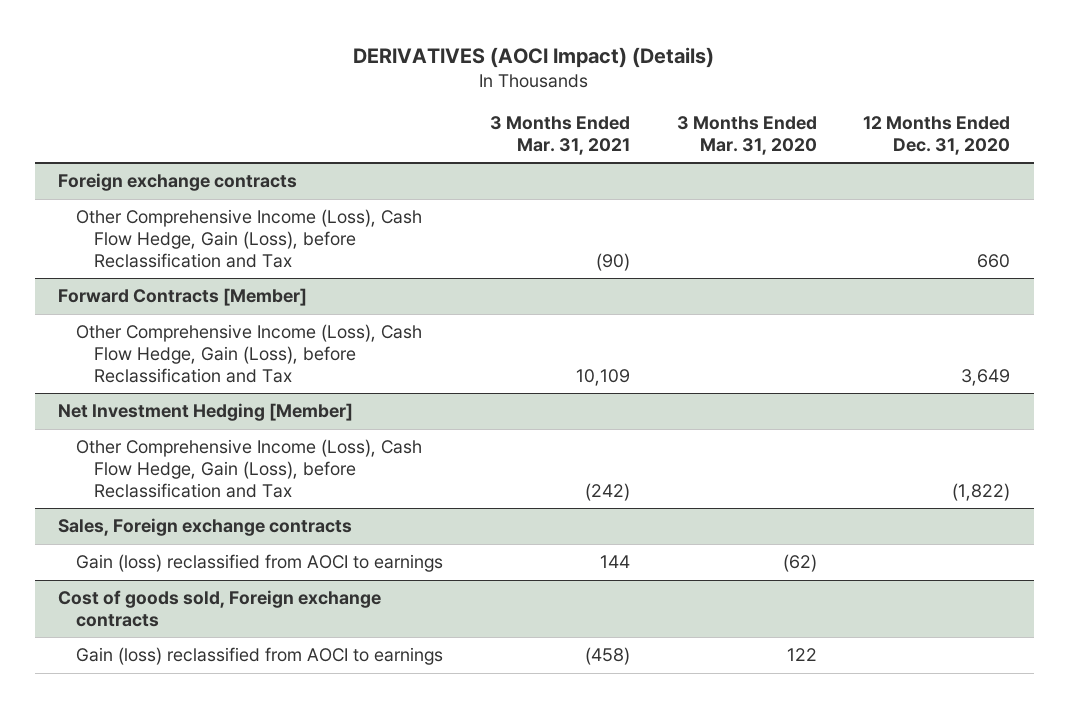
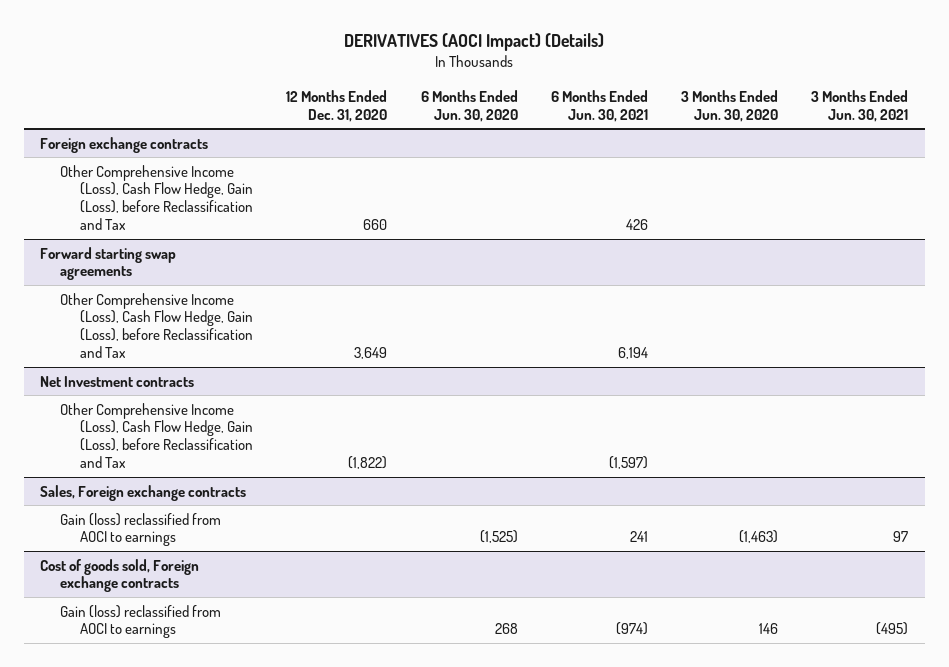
[490,116,631,156] 3 Months Ended Mar. 31, 2021 -> none
[676,116,817,156] 3 Months Ended Mar. 31, 2020 -> none
none -> [420,89,518,122] 6 Months Ended Jun. 30, 2020
none -> [550,89,648,122] 6 Months Ended Jun. 30, 2021
none -> [681,89,779,122] 3 Months Ended Jun. 30, 2020
none -> [811,89,909,122] 3 Months Ended Jun. 30, 2021
[58,288,308,307] Forward Contracts [Member] -> [40,246,177,281] Forward starting swap agreements
[58,403,354,422] Net Investment Hedging [Member] -> [40,375,195,387] Net Investment contracts

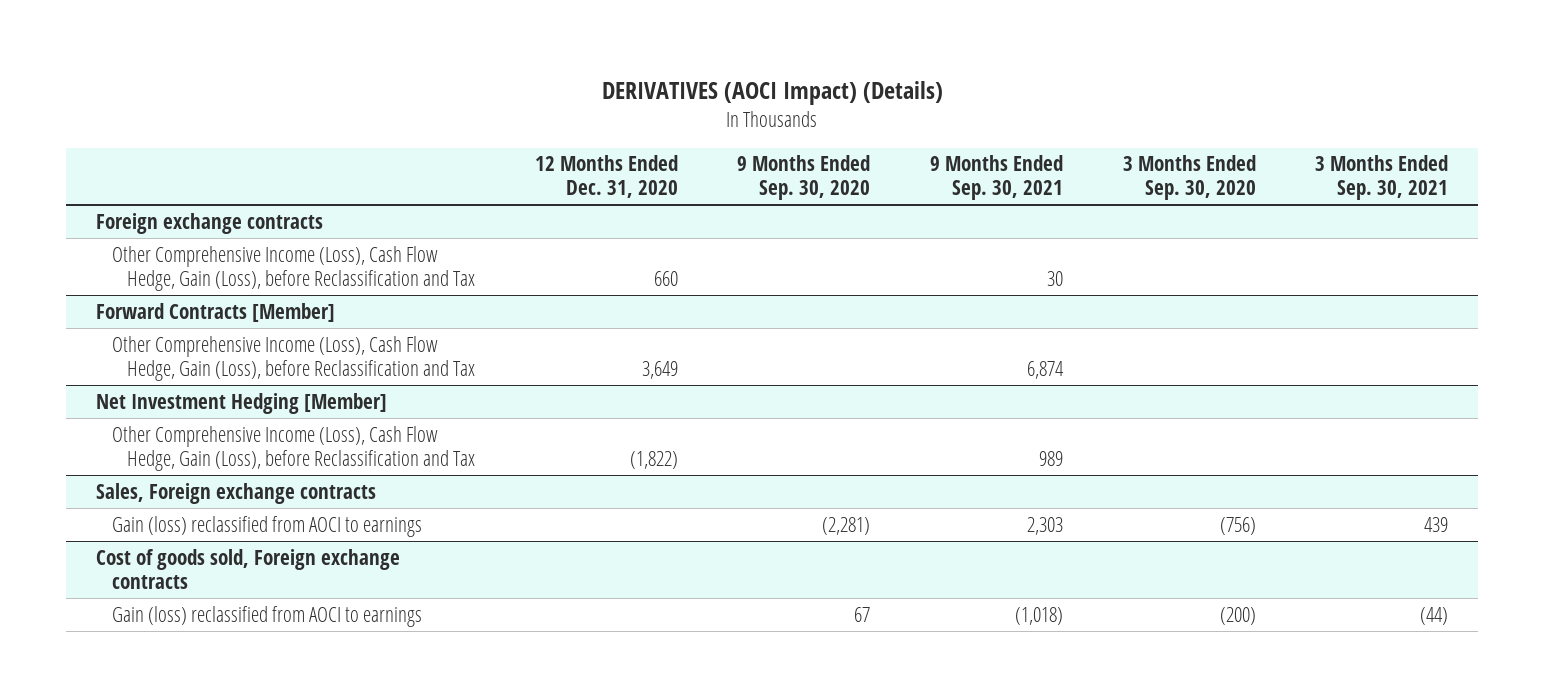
[420,89,518,122] 6 Months Ended Jun. 30, 2020 -> none
[550,89,648,122] 6 Months Ended Jun. 30, 2021 -> none
[681,89,779,122] 3 Months Ended Jun. 30, 2020 -> none
[811,89,909,122] 3 Months Ended Jun. 30, 2021 -> none
none -> [737,155,871,201] 9 Months Ended Sep. 30, 2020
none -> [930,155,1064,201] 9 Months Ended Sep. 30, 2021
none -> [1122,155,1256,201] 3 Months Ended Sep. 30, 2020
none -> [1315,155,1449,201] 3 Months Ended Sep. 30, 2021
[40,246,177,281] Forward starting swap agreements -> [96,302,336,322] Forward Contracts [Member]
[40,375,195,387] Net Investment contracts -> [96,392,388,414] Net Investment Hedging [Member]

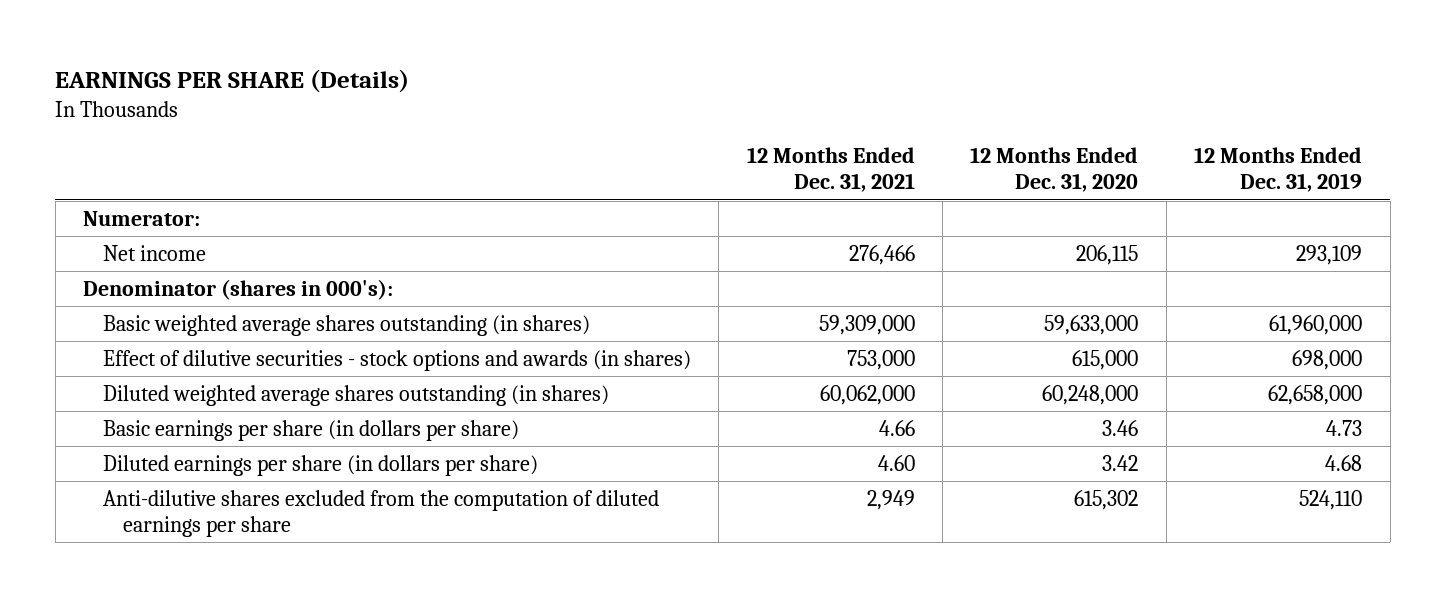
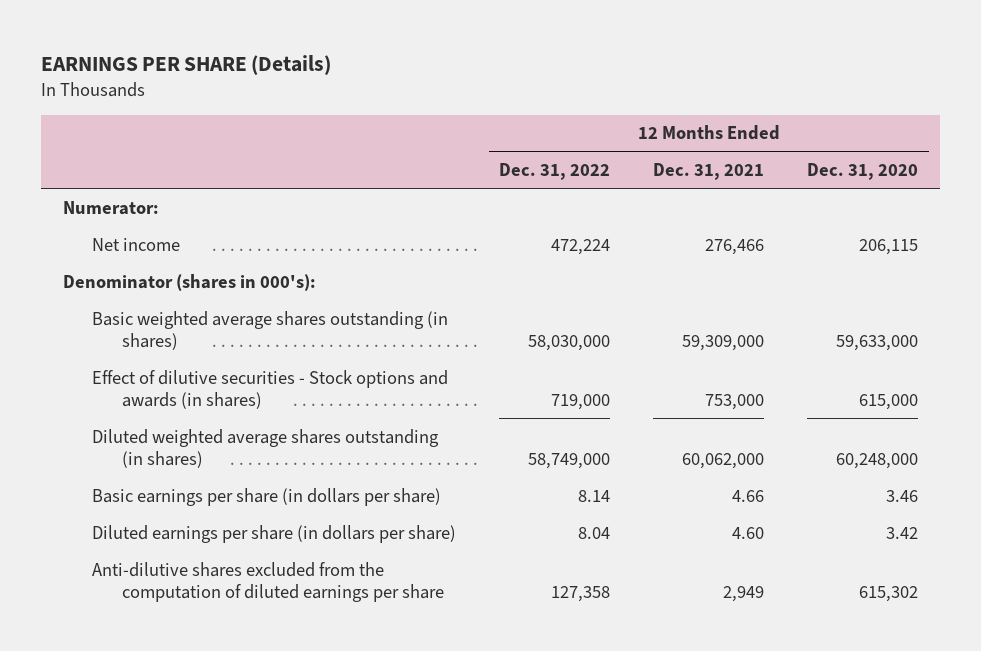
[1194,147,1363,193] 12 Months Ended Dec. 31, 2019 -> none
none -> [499,162,611,180] Dec. 31, 2022
[102,349,691,371] Effect of dilutive securities - stock options and awards (in shares) -> [92,369,449,409] Effect of dilutive securities - Stock options and awards (in shares)

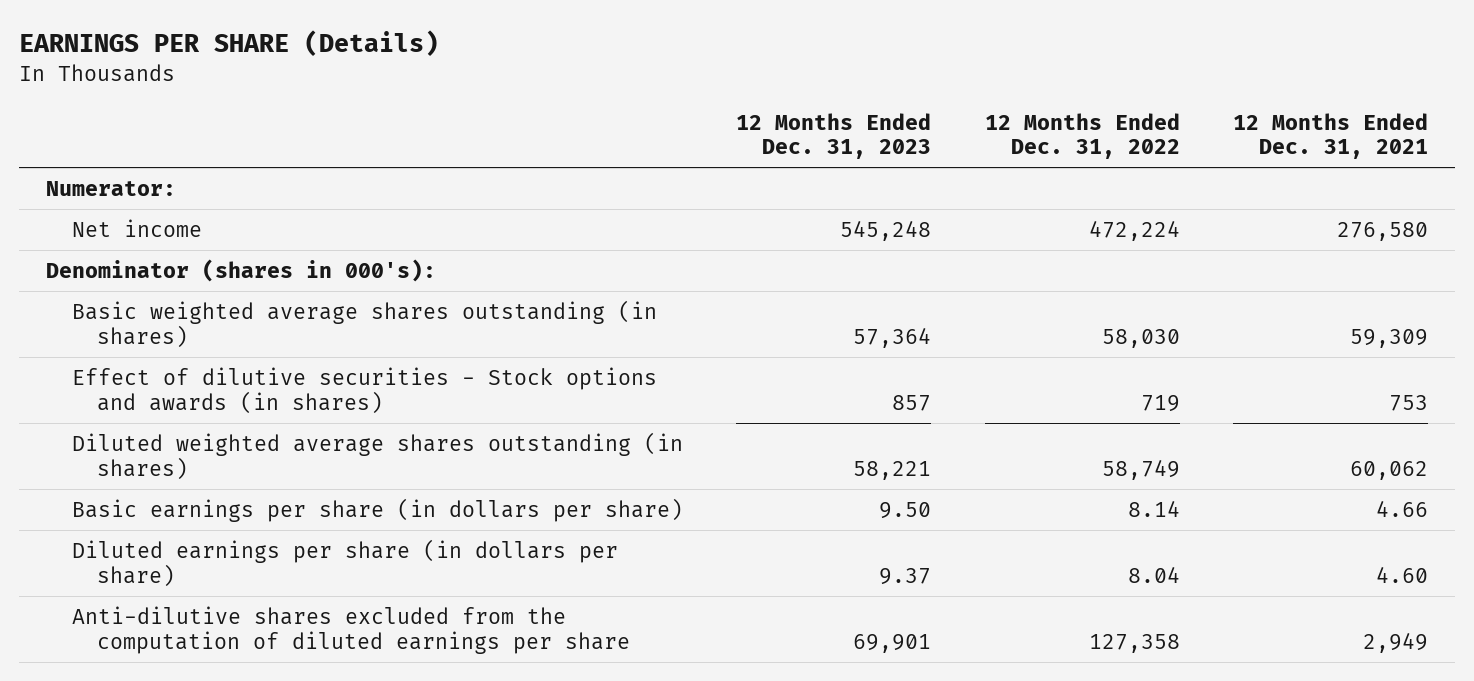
[807,162,919,180] Dec. 31, 2020 -> none
none -> [736,112,932,160] 12 Months Ended Dec. 31, 2023
[705,238,765,255] 276,466 -> [1337,221,1429,241] 276,580
[528,334,611,351] 58,030,000 -> [1101,328,1180,348] 58,030
[682,334,765,351] 59,309,000 -> [1350,328,1429,348] 59,309
[551,393,611,410] 719,000 -> [1140,394,1180,412] 719
[705,393,765,410] 753,000 -> [1389,394,1429,411] 753
[528,452,611,469] 58,749,000 -> [1101,458,1180,480] 58,749
[682,452,765,469] 60,062,000 -> [1350,460,1429,480] 60,062

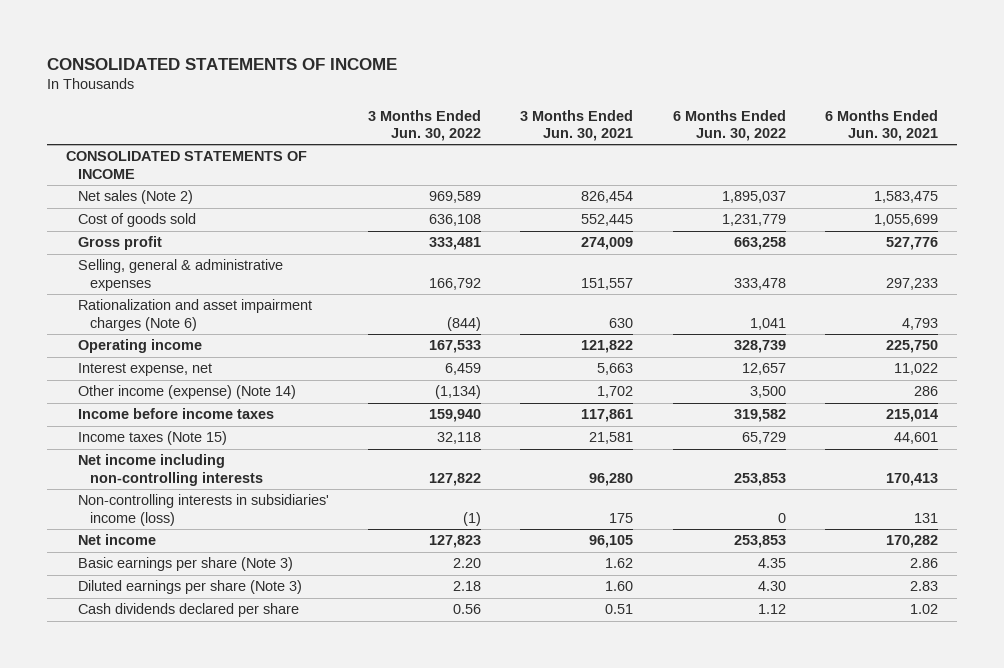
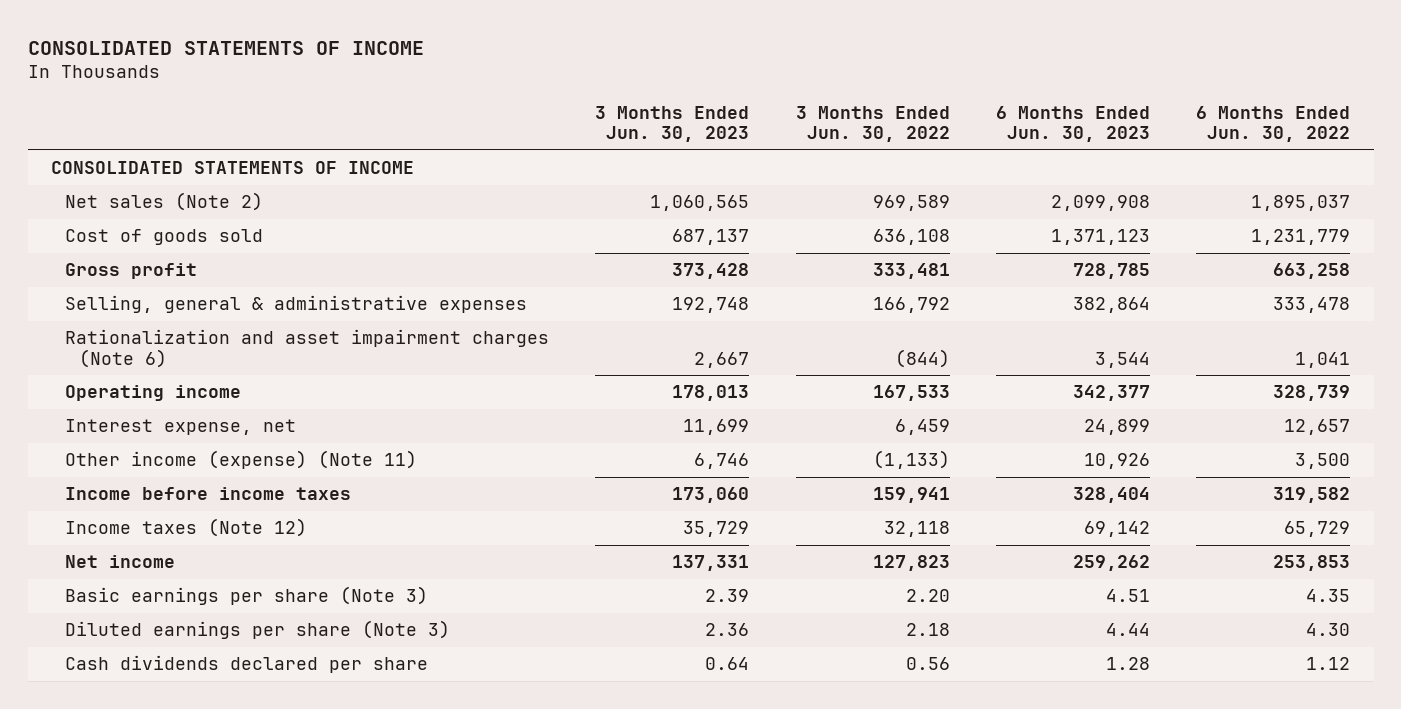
[520,109,634,141] 3 Months Ended Jun. 30, 2021 -> none
[824,109,938,141] 6 Months Ended Jun. 30, 2021 -> none
none -> [595,105,750,143] 3 Months Ended Jun. 30, 2023
none -> [996,105,1151,143] 6 Months Ended Jun. 30, 2023
[77,454,263,486] Net income including non-controlling interests -> none
[77,494,329,526] Non-controlling interests in subsidiaries' income (loss) -> none
[77,385,296,400] Other income (expense) (Note 14) -> [64,450,417,470] Other income (expense) (Note 11)
[435,385,482,400] (1,134) -> [872,450,950,470] (1,133)
[429,409,482,423] 159,940 -> [872,487,950,504] 159,941
[77,431,227,446] Income taxes (Note 15) -> [64,518,307,538] Income taxes (Note 12)

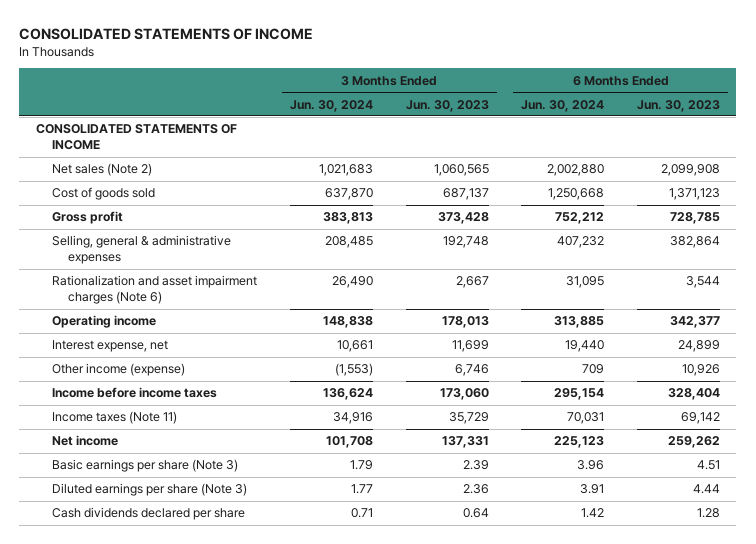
[795,105,950,143] 3 Months Ended Jun. 30, 2022 -> none
[1196,105,1351,143] 6 Months Ended Jun. 30, 2022 -> none
none -> [289,99,373,112] Jun. 30, 2024
none -> [521,99,605,112] Jun. 30, 2024
[64,450,417,470] Other income (expense) (Note 11) -> [51,363,185,377] Other income (expense)
[64,518,307,538] Income taxes (Note 12) -> [51,411,177,425] Income taxes (Note 11)

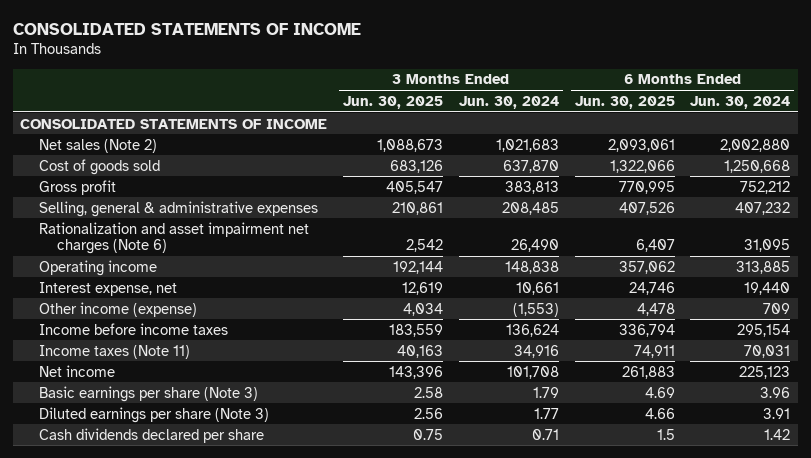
[405,99,489,112] Jun. 30, 2023 -> none
[637,99,721,112] Jun. 30, 2023 -> none
none -> [343,95,444,109] Jun. 30, 2025
none -> [574,95,675,109] Jun. 30, 2025
[51,275,257,305] Rationalization and asset impairment charges (Note 6) -> [38,221,309,255] Rationalization and asset impairment net charges (Note 6)

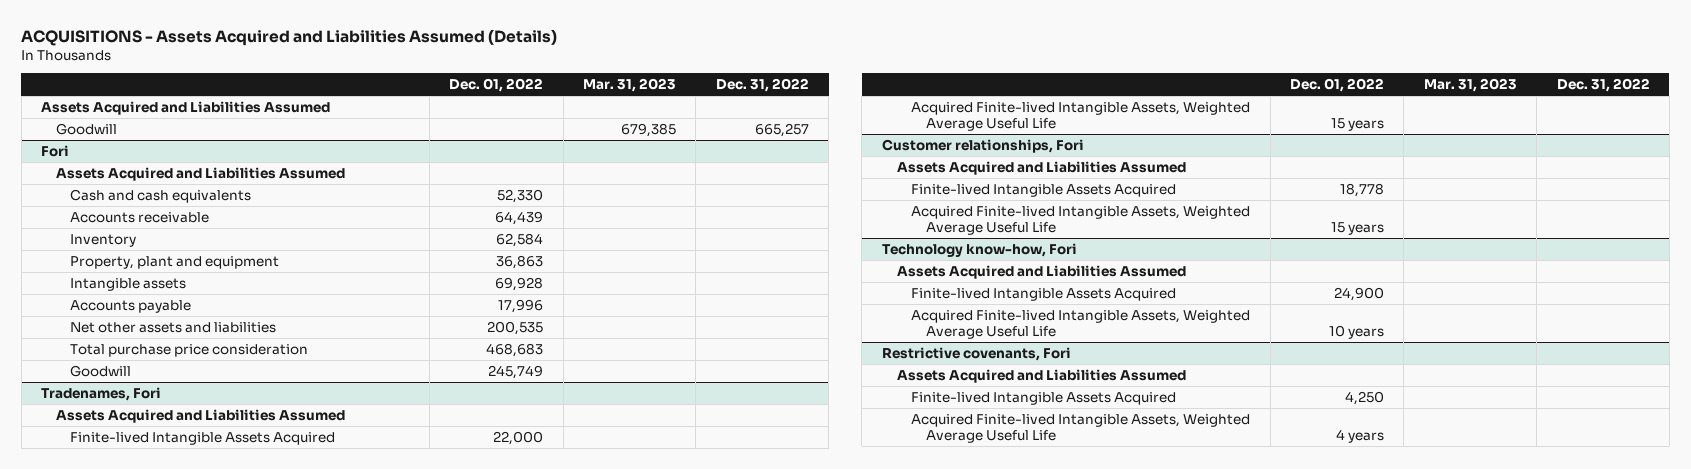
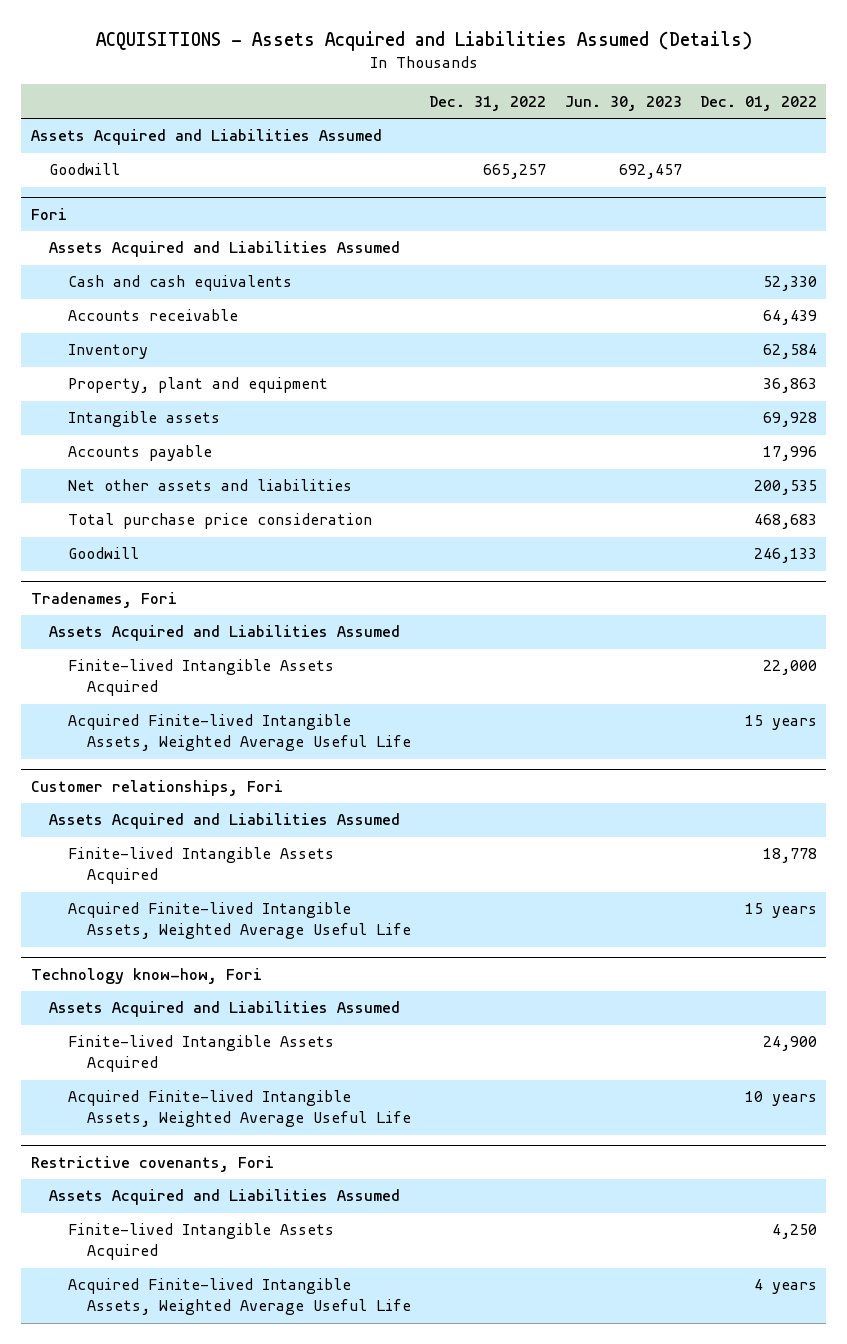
[582,78,676,93] Mar. 31, 2023 -> none
none -> [564,95,682,111] Jun. 30, 2023
[488,364,544,379] 245,749 -> [753,548,817,564] 246,133

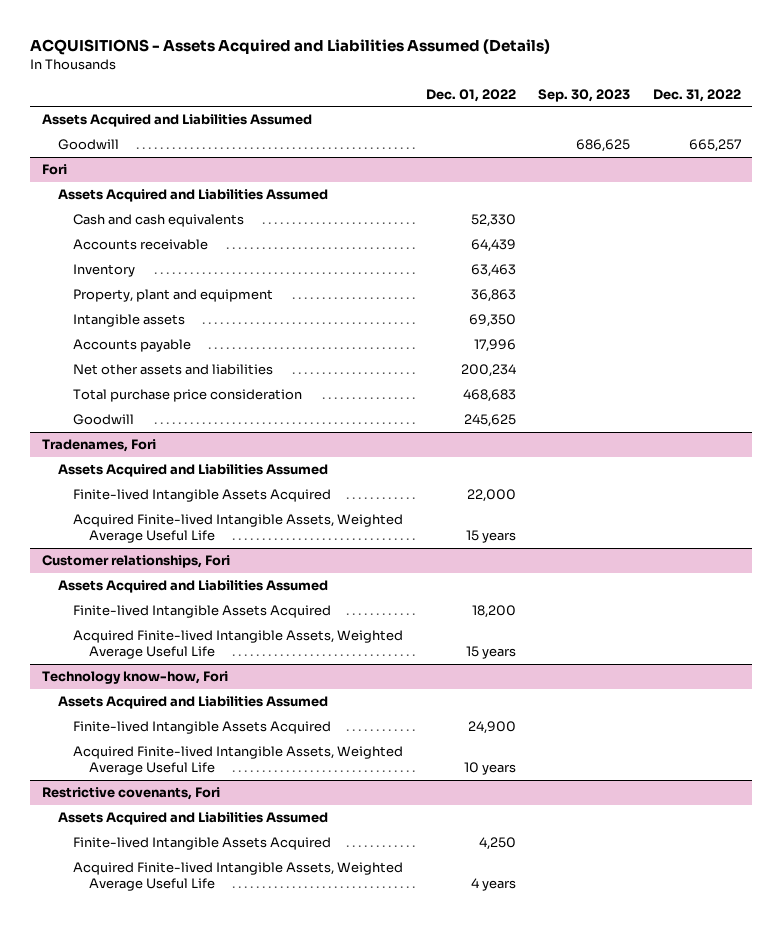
[564,95,682,111] Jun. 30, 2023 -> none
none -> [538,88,631,102] Sep. 30, 2023
[762,344,817,360] 62,584 -> [470,264,516,278] 63,463
[762,412,817,428] 69,928 -> [468,314,516,328] 69,350
[753,480,817,496] 200,535 -> [460,364,516,378] 200,234
[753,548,817,564] 246,133 -> [463,414,516,428] 245,625
[762,848,817,864] 18,778 -> [471,605,516,619] 18,200

